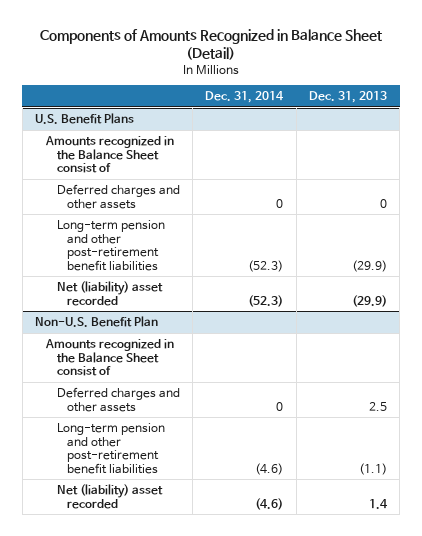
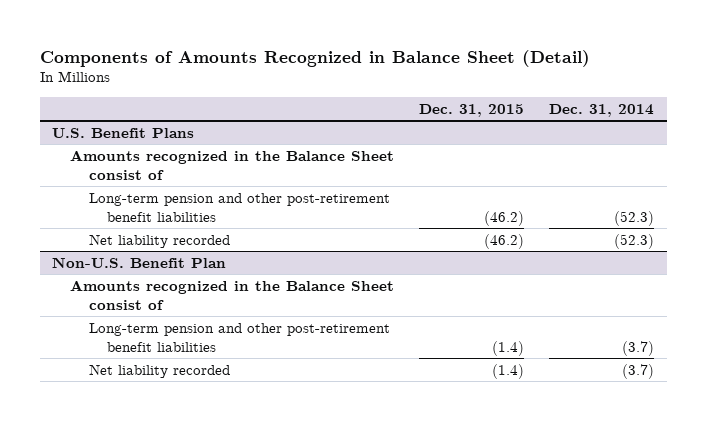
[309,91,388,104] Dec. 31, 2013 -> none
none -> [419,103,525,117] Dec. 31, 2015
[56,183,180,209] Deferred charges and other assets -> none
[56,280,163,306] Net (liability) asset recorded -> [88,233,230,248] Net liability recorded
[56,386,180,412] Deferred charges and other assets -> none
[255,462,284,475] (4.6) -> [622,340,655,356] (3.7)
[56,483,163,509] Net (liability) asset recorded -> [88,363,230,378] Net liability recorded
[255,497,284,510] (4.6) -> [622,363,655,379] (3.7)

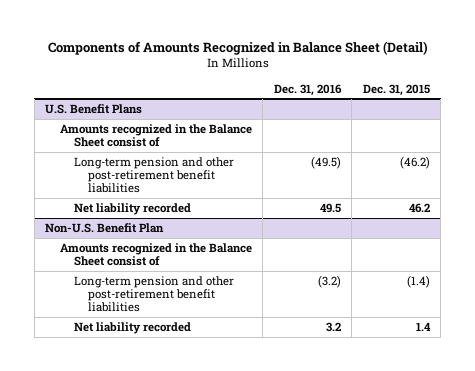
[549,103,655,117] Dec. 31, 2014 -> none
none -> [273,83,342,96] Dec. 31, 2016
[484,233,525,249] (46.2) -> [408,202,430,213] 46.2
[492,363,525,379] (1.4) -> [415,321,431,331] 1.4

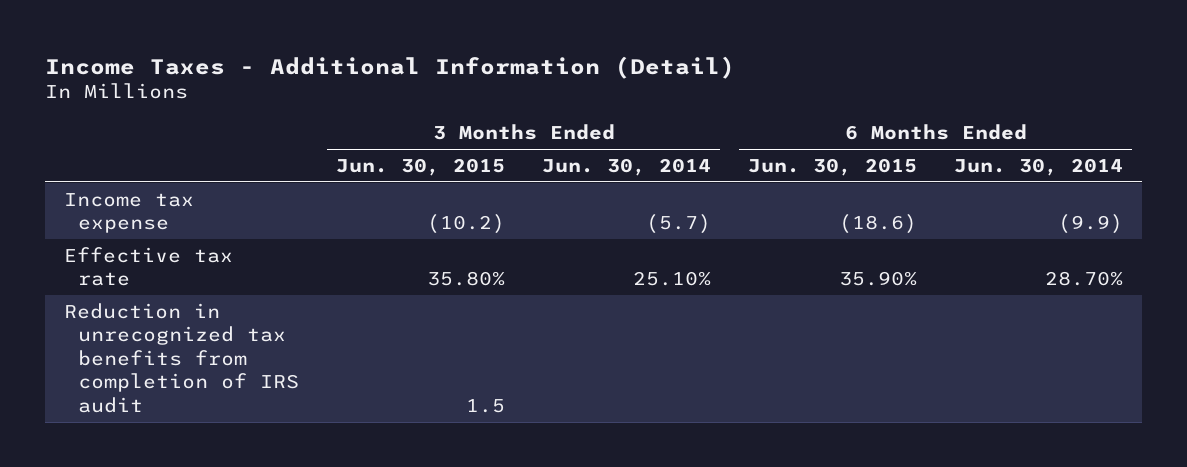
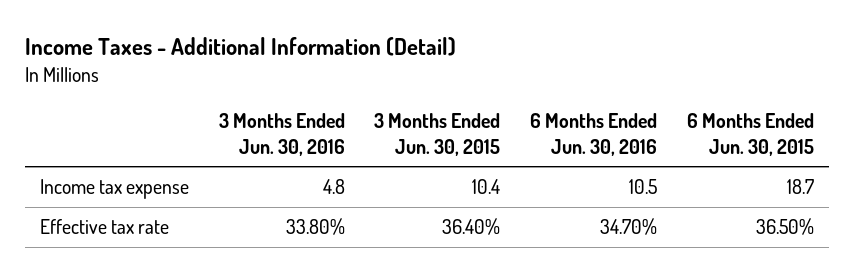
[542,157,712,176] Jun. 30, 2014 -> none
[954,157,1124,176] Jun. 30, 2014 -> none
none -> [218,113,345,156] 3 Months Ended Jun. 30, 2016
none -> [530,113,658,156] 6 Months Ended Jun. 30, 2016
[63,302,300,413] Reduction in unrecognized tax benefits from completion of IRS audit -> none
[427,214,506,235] (10.2) -> [472,178,501,194] 10.4
[839,214,918,235] (18.6) -> [787,178,815,194] 18.7
[427,271,506,287] 35.80% -> [442,217,501,235] 36.40%
[839,271,918,287] 35.90% -> [756,217,815,235] 36.50%

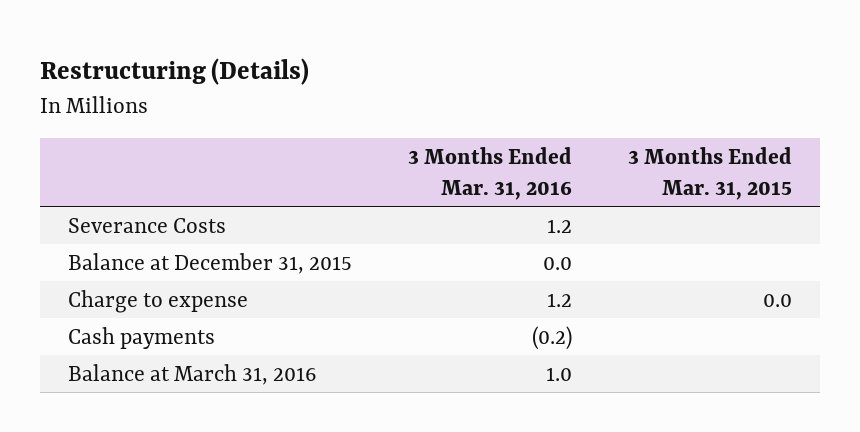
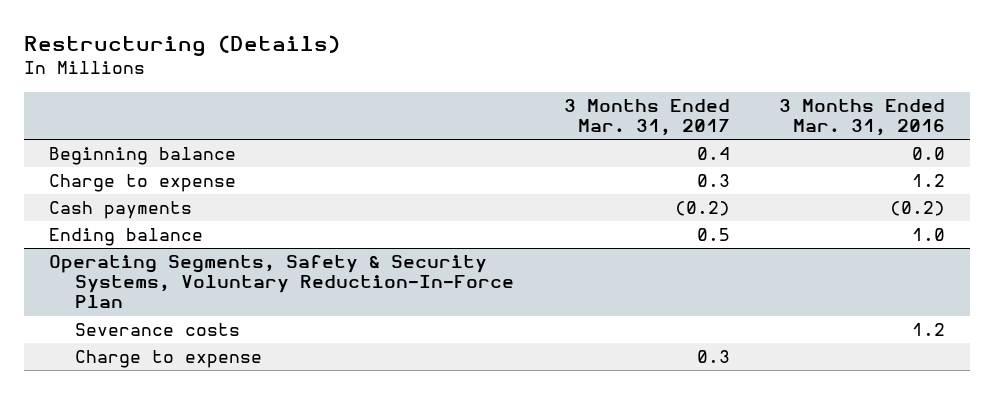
[627,147,792,200] 3 Months Ended Mar. 31, 2015 -> none
none -> [563,98,730,136] 3 Months Ended Mar. 31, 2017
[68,217,227,233] Severance Costs -> none
[68,252,353,274] Balance at December 31, 2015 -> [48,147,236,166] Beginning balance
[68,363,318,385] Balance at March 31, 2016 -> [48,228,203,247] Ending balance
none -> [48,255,515,309] Operating Segments, Safety & Security Systems, Voluntary Reduction-In-Force Plan
none -> [75,323,241,337] Severance costs
none -> [75,350,263,369] Charge to expense

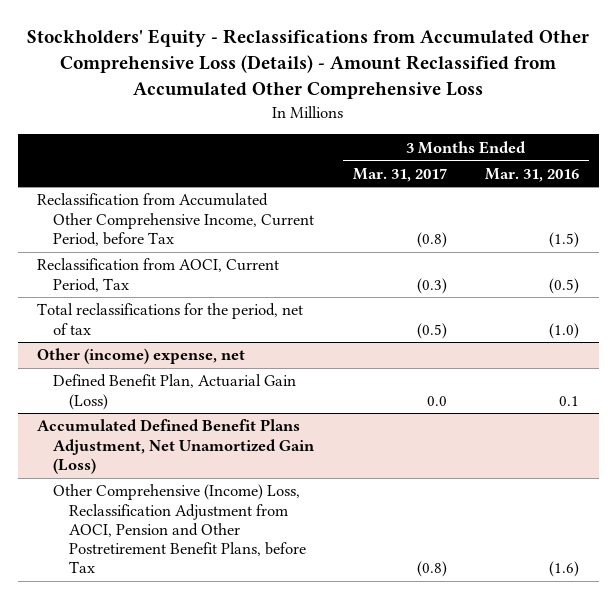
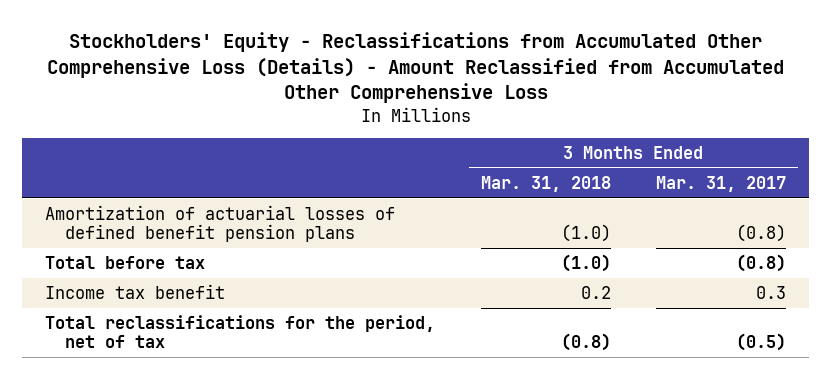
[485,167,580,182] Mar. 31, 2016 -> none
none -> [480,175,611,192] Mar. 31, 2018
[36,258,279,292] Reclassification from AOCI, Current Period, Tax -> none
none -> [44,204,395,243] Amortization of actuarial losses of defined benefit pension plans
[36,193,314,246] Reclassification from Accumulated Other Comprehensive Income, Current Period, before Tax -> [44,255,205,269] Total before tax
none -> [44,283,225,299] Income tax benefit
[36,348,245,365] Other (income) expense, net -> none
[52,374,296,410] Defined Benefit Plan, Actuarial Gain (Loss) -> none
[36,419,315,474] Accumulated Defined Benefit Plans Adjustment, Net Unamortized Gain (Loss) -> none
[52,484,306,574] Other Comprehensive (Income) Loss, Reclassification Adjustment from AOCI, Pension and Other Postretirement Benefit Plans, before Tax -> none

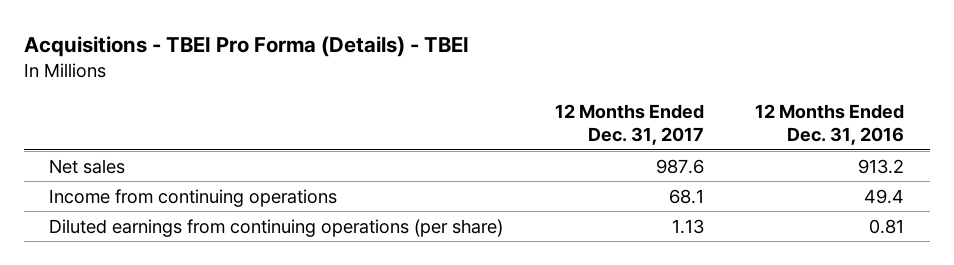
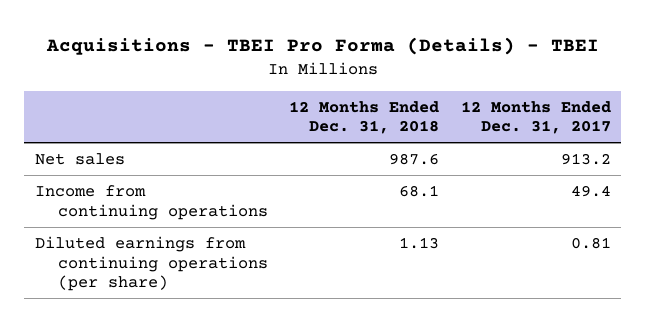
[755,103,905,145] 12 Months Ended Dec. 31, 2016 -> none
none -> [289,100,440,135] 12 Months Ended Dec. 31, 2018
[655,158,704,174] 987.6 -> [560,152,611,165] 913.2
[668,188,704,204] 68.1 -> [570,184,611,197] 49.4
[671,218,704,234] 1.13 -> [570,236,611,249] 0.81

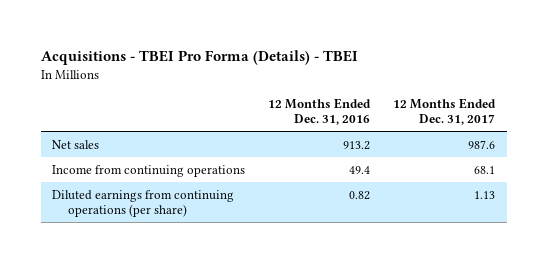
[289,100,440,135] 12 Months Ended Dec. 31, 2018 -> none
none -> [268,98,372,126] 12 Months Ended Dec. 31, 2016
[560,152,611,165] 913.2 -> [468,139,496,149] 987.6
[570,184,611,197] 49.4 -> [474,165,496,174] 68.1
[570,236,611,249] 0.81 -> [474,190,496,199] 1.13

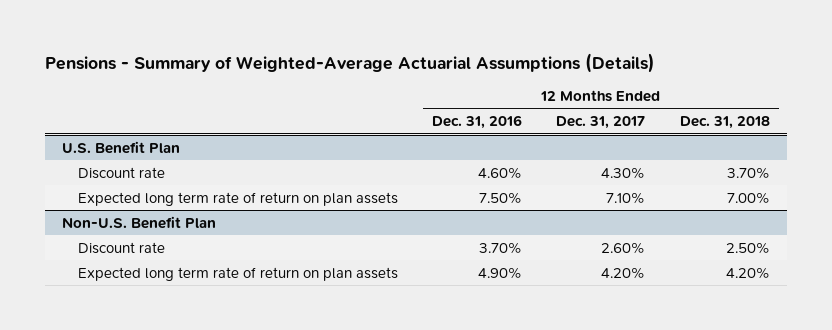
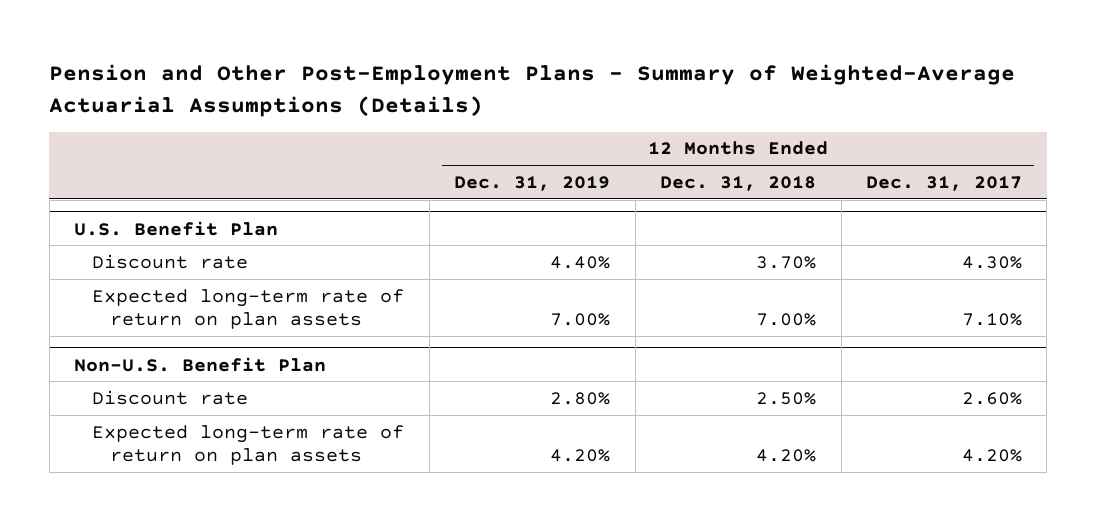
[45,52,656,73] Pensions - Summary of Weighted-Average Actuarial Assumptions (Details) -> [49,64,1016,117] Pension and Other Post-Employment Plans - Summary of Weighted-Average Actuarial Assumptions (Details)
[432,115,523,130] Dec. 31, 2016 -> none
none -> [454,175,611,191] Dec. 31, 2019
[77,191,398,206] Expected long term rate of return on plan assets -> [92,288,405,330] Expected long-term rate of return on plan assets
[77,266,398,281] Expected long term rate of return on plan assets -> [92,424,405,466] Expected long-term rate of return on plan assets

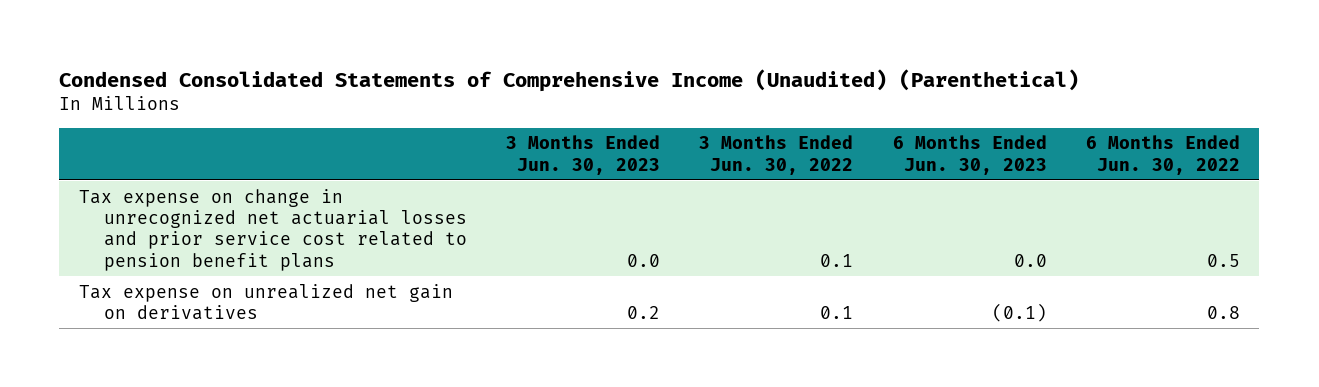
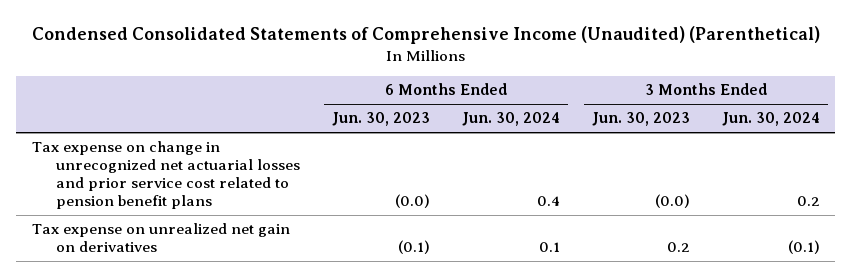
[699,135,854,175] 3 Months Ended Jun. 30, 2022 -> none
[1085,135,1240,175] 6 Months Ended Jun. 30, 2022 -> none
none -> [461,112,560,127] Jun. 30, 2024
none -> [721,112,820,127] Jun. 30, 2024
[627,253,661,267] 0.0 -> [654,194,690,209] (0.0)
[1013,253,1047,267] 0.0 -> [395,194,431,209] (0.0)

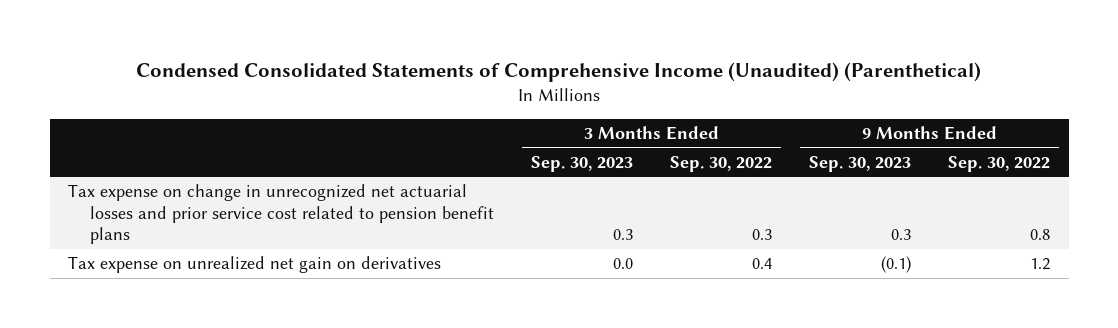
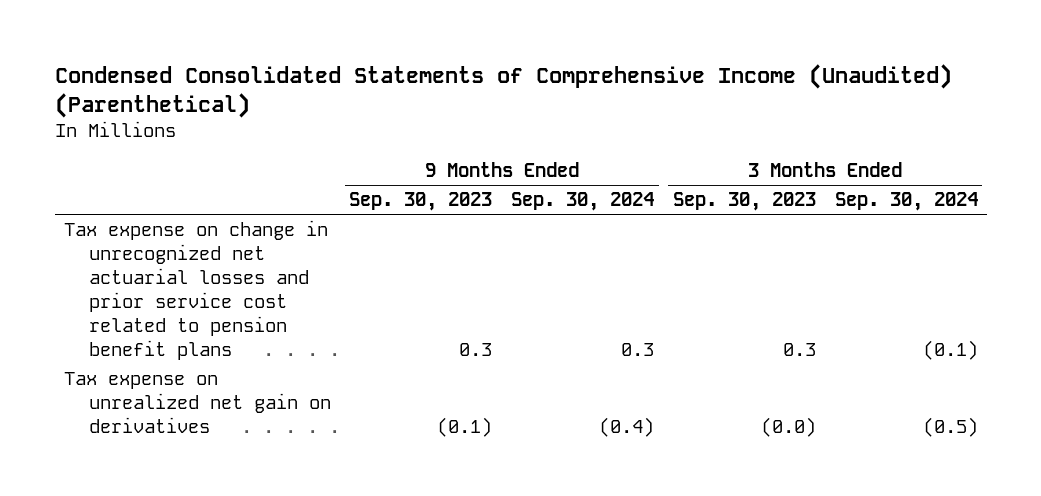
[670,155,773,172] Sep. 30, 2022 -> none
[948,155,1051,172] Sep. 30, 2022 -> none
none -> [511,192,655,212] Sep. 30, 2024
none -> [834,192,978,212] Sep. 30, 2024
[613,258,634,270] 0.0 -> [760,417,816,438] (0.0)

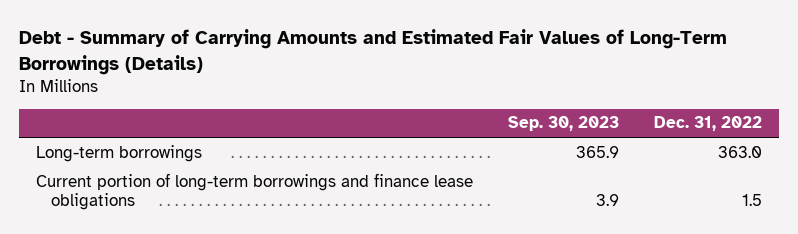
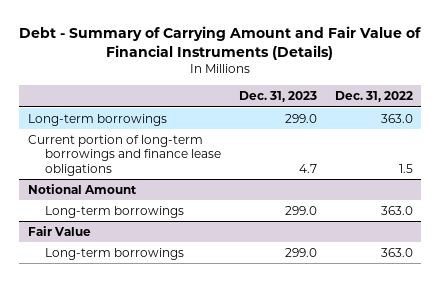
[18,29,727,75] Debt - Summary of Carrying Amounts and Estimated Fair Values of Long-Term Borrowings (Details) -> [19,25,422,60] Debt - Summary of Carrying Amount and Fair Value of Financial Instruments (Details)
[507,116,619,132] Sep. 30, 2023 -> none
none -> [238,91,317,103] Dec. 31, 2023
none -> [27,183,137,194] Notional Amount
none -> [45,205,185,218] Long-term borrowings
none -> [27,225,91,236] Fair Value
none -> [45,247,185,260] Long-term borrowings

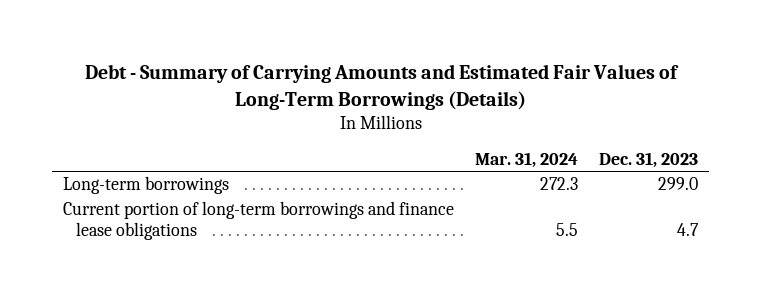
[19,25,422,60] Debt - Summary of Carrying Amount and Fair Value of Financial Instruments (Details) -> [84,64,679,110] Debt - Summary of Carrying Amounts and Estimated Fair Values of Long-Term Borrowings (Details)
[334,91,413,103] Dec. 31, 2022 -> none
none -> [475,151,579,168] Mar. 31, 2024
[27,183,137,194] Notional Amount -> none
[45,205,185,218] Long-term borrowings -> none
[27,225,91,236] Fair Value -> none
[45,247,185,260] Long-term borrowings -> none

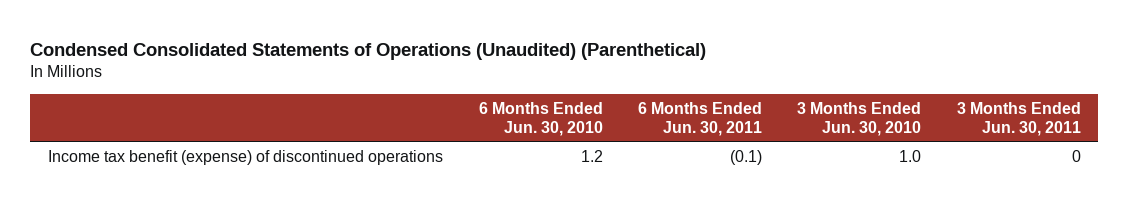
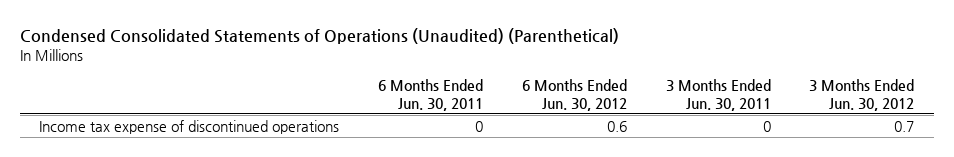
[478,101,603,136] 6 Months Ended Jun. 30, 2010 -> none
[797,101,922,136] 3 Months Ended Jun. 30, 2010 -> none
none -> [521,78,627,111] 6 Months Ended Jun. 30, 2012
none -> [809,78,915,111] 3 Months Ended Jun. 30, 2012
[48,149,444,165] Income tax benefit (expense) of discontinued operations -> [39,119,340,134] Income tax expense of discontinued operations
[729,149,762,165] (0.1) -> [475,120,484,132] 0

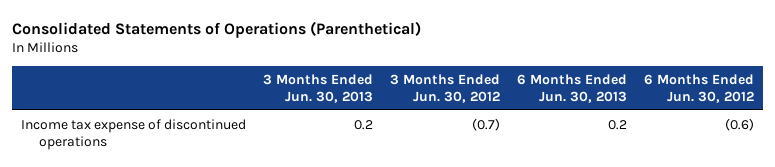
[19,28,619,45] Condensed Consolidated Statements of Operations (Unaudited) (Parenthetical) -> [12,20,422,38] Consolidated Statements of Operations (Parenthetical)
[378,78,484,111] 6 Months Ended Jun. 30, 2011 -> none
[665,78,771,111] 3 Months Ended Jun. 30, 2011 -> none
none -> [262,73,373,103] 3 Months Ended Jun. 30, 2013
none -> [516,73,627,103] 6 Months Ended Jun. 30, 2013
[606,120,627,132] 0.6 -> [725,117,755,131] (0.6)
[894,120,915,132] 0.7 -> [471,117,500,131] (0.7)

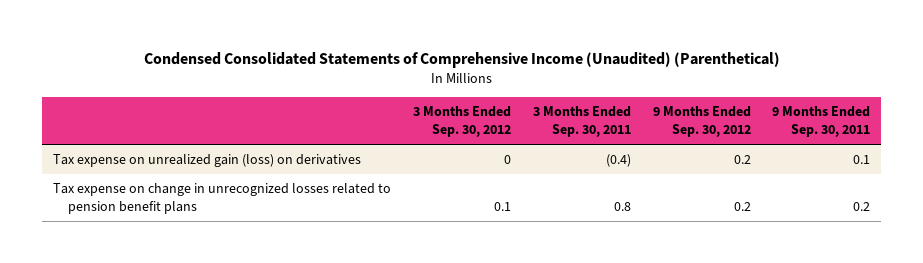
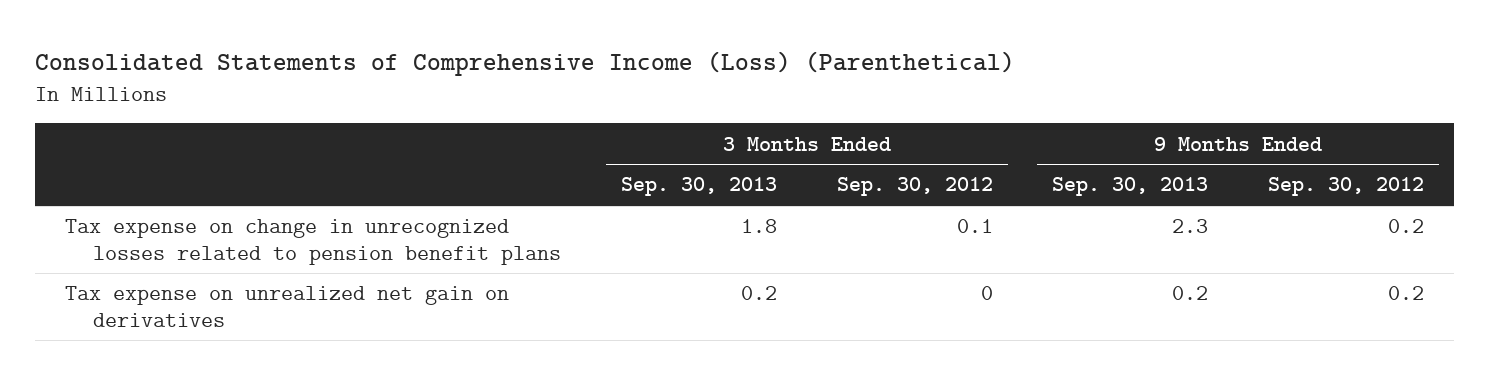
[143,51,780,68] Condensed Consolidated Statements of Comprehensive Income (Unaudited) (Parenthetical) -> [34,51,1015,77] Consolidated Statements of Comprehensive Income (Loss) (Parenthetical)
[532,106,631,138] 3 Months Ended Sep. 30, 2011 -> none
[772,106,871,138] 9 Months Ended Sep. 30, 2011 -> none
none -> [620,177,777,197] Sep. 30, 2013
none -> [1052,177,1209,197] Sep. 30, 2013
[53,154,362,168] Tax expense on unrealized gain (loss) on derivatives -> none
none -> [64,286,509,327] Tax expense on unrealized net gain on derivatives

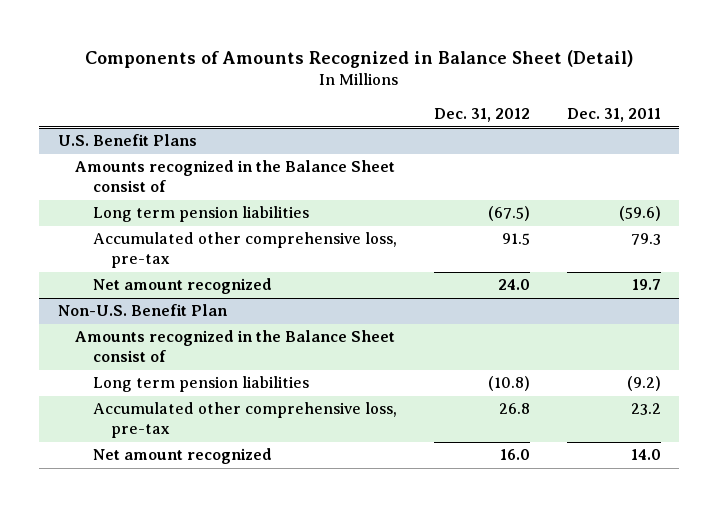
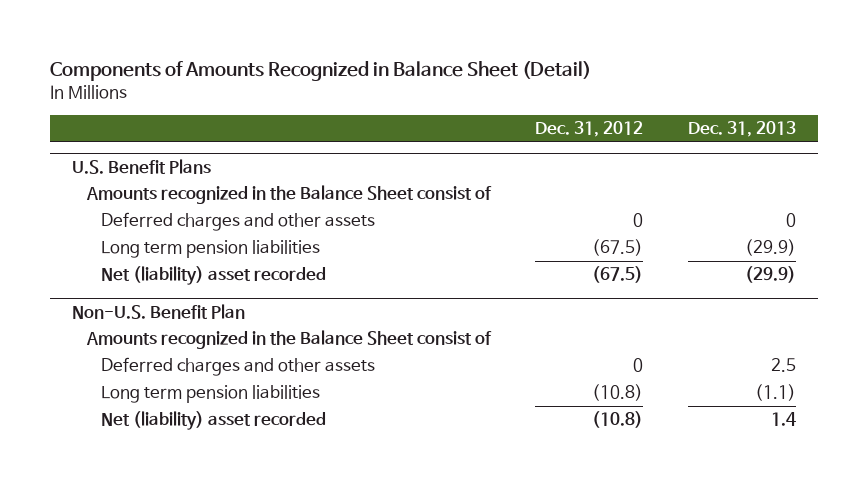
[566,108,661,123] Dec. 31, 2011 -> none
none -> [688,121,797,138] Dec. 31, 2013
none -> [101,212,376,232] Deferred charges and other assets
[93,232,398,268] Accumulated other comprehensive loss, pre-tax -> none
[93,278,273,295] Net amount recognized -> none
none -> [101,266,327,286] Net (liability) asset recorded
none -> [101,357,376,377] Deferred charges and other assets
[93,402,398,438] Accumulated other comprehensive loss, pre-tax -> none
[93,448,273,465] Net amount recognized -> none
none -> [101,411,327,431] Net (liability) asset recorded

